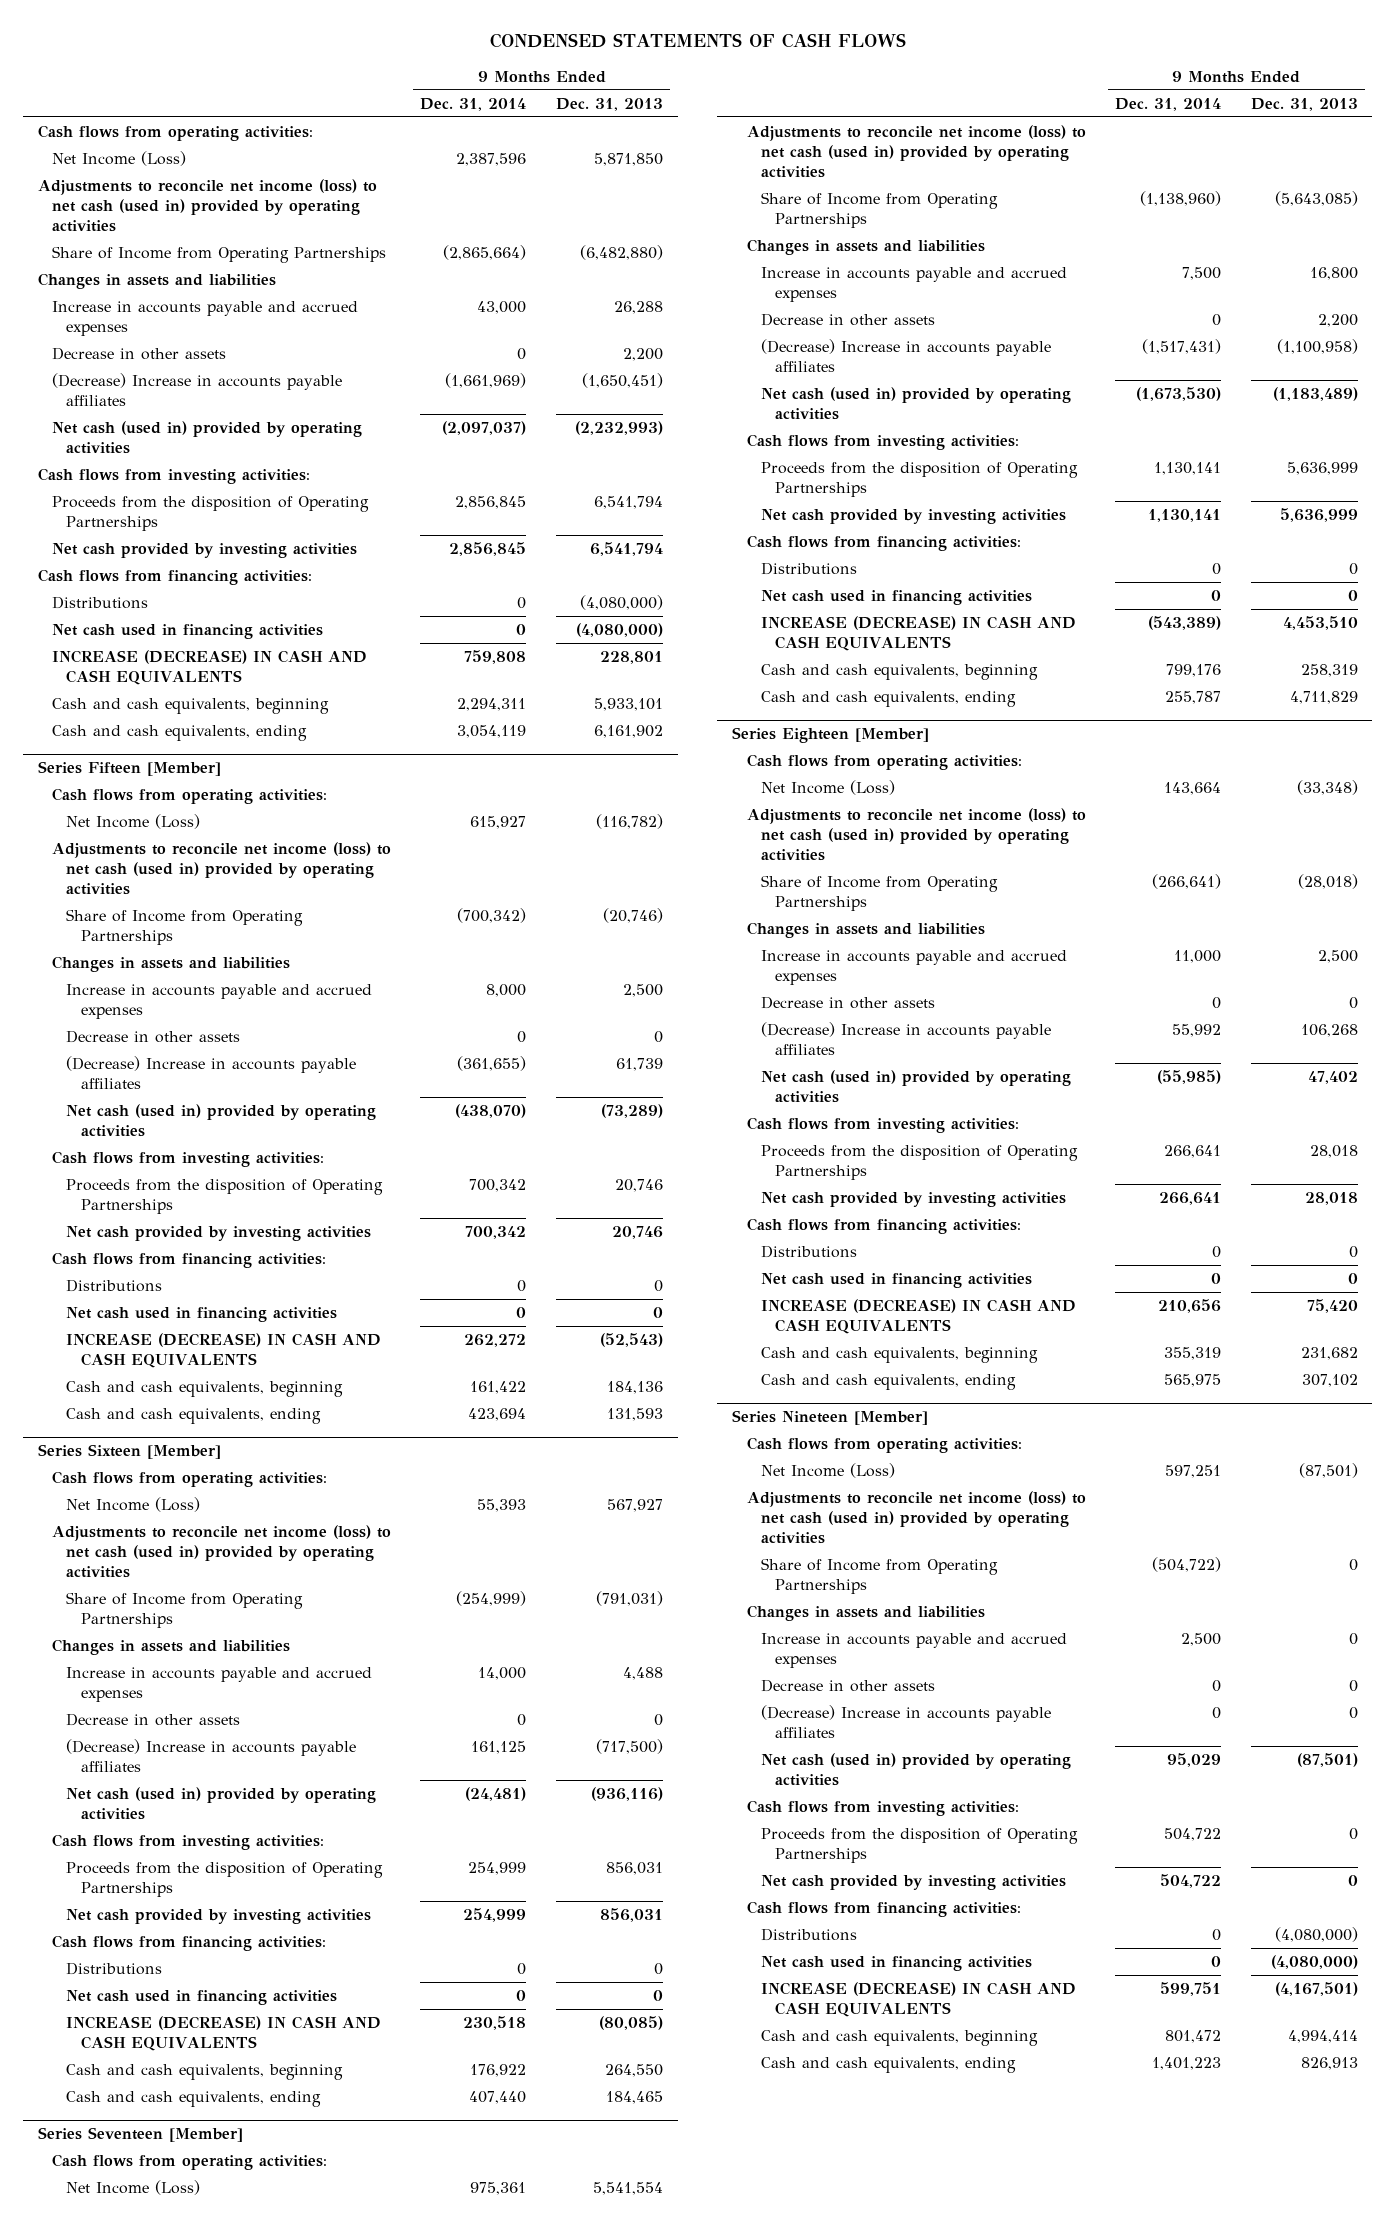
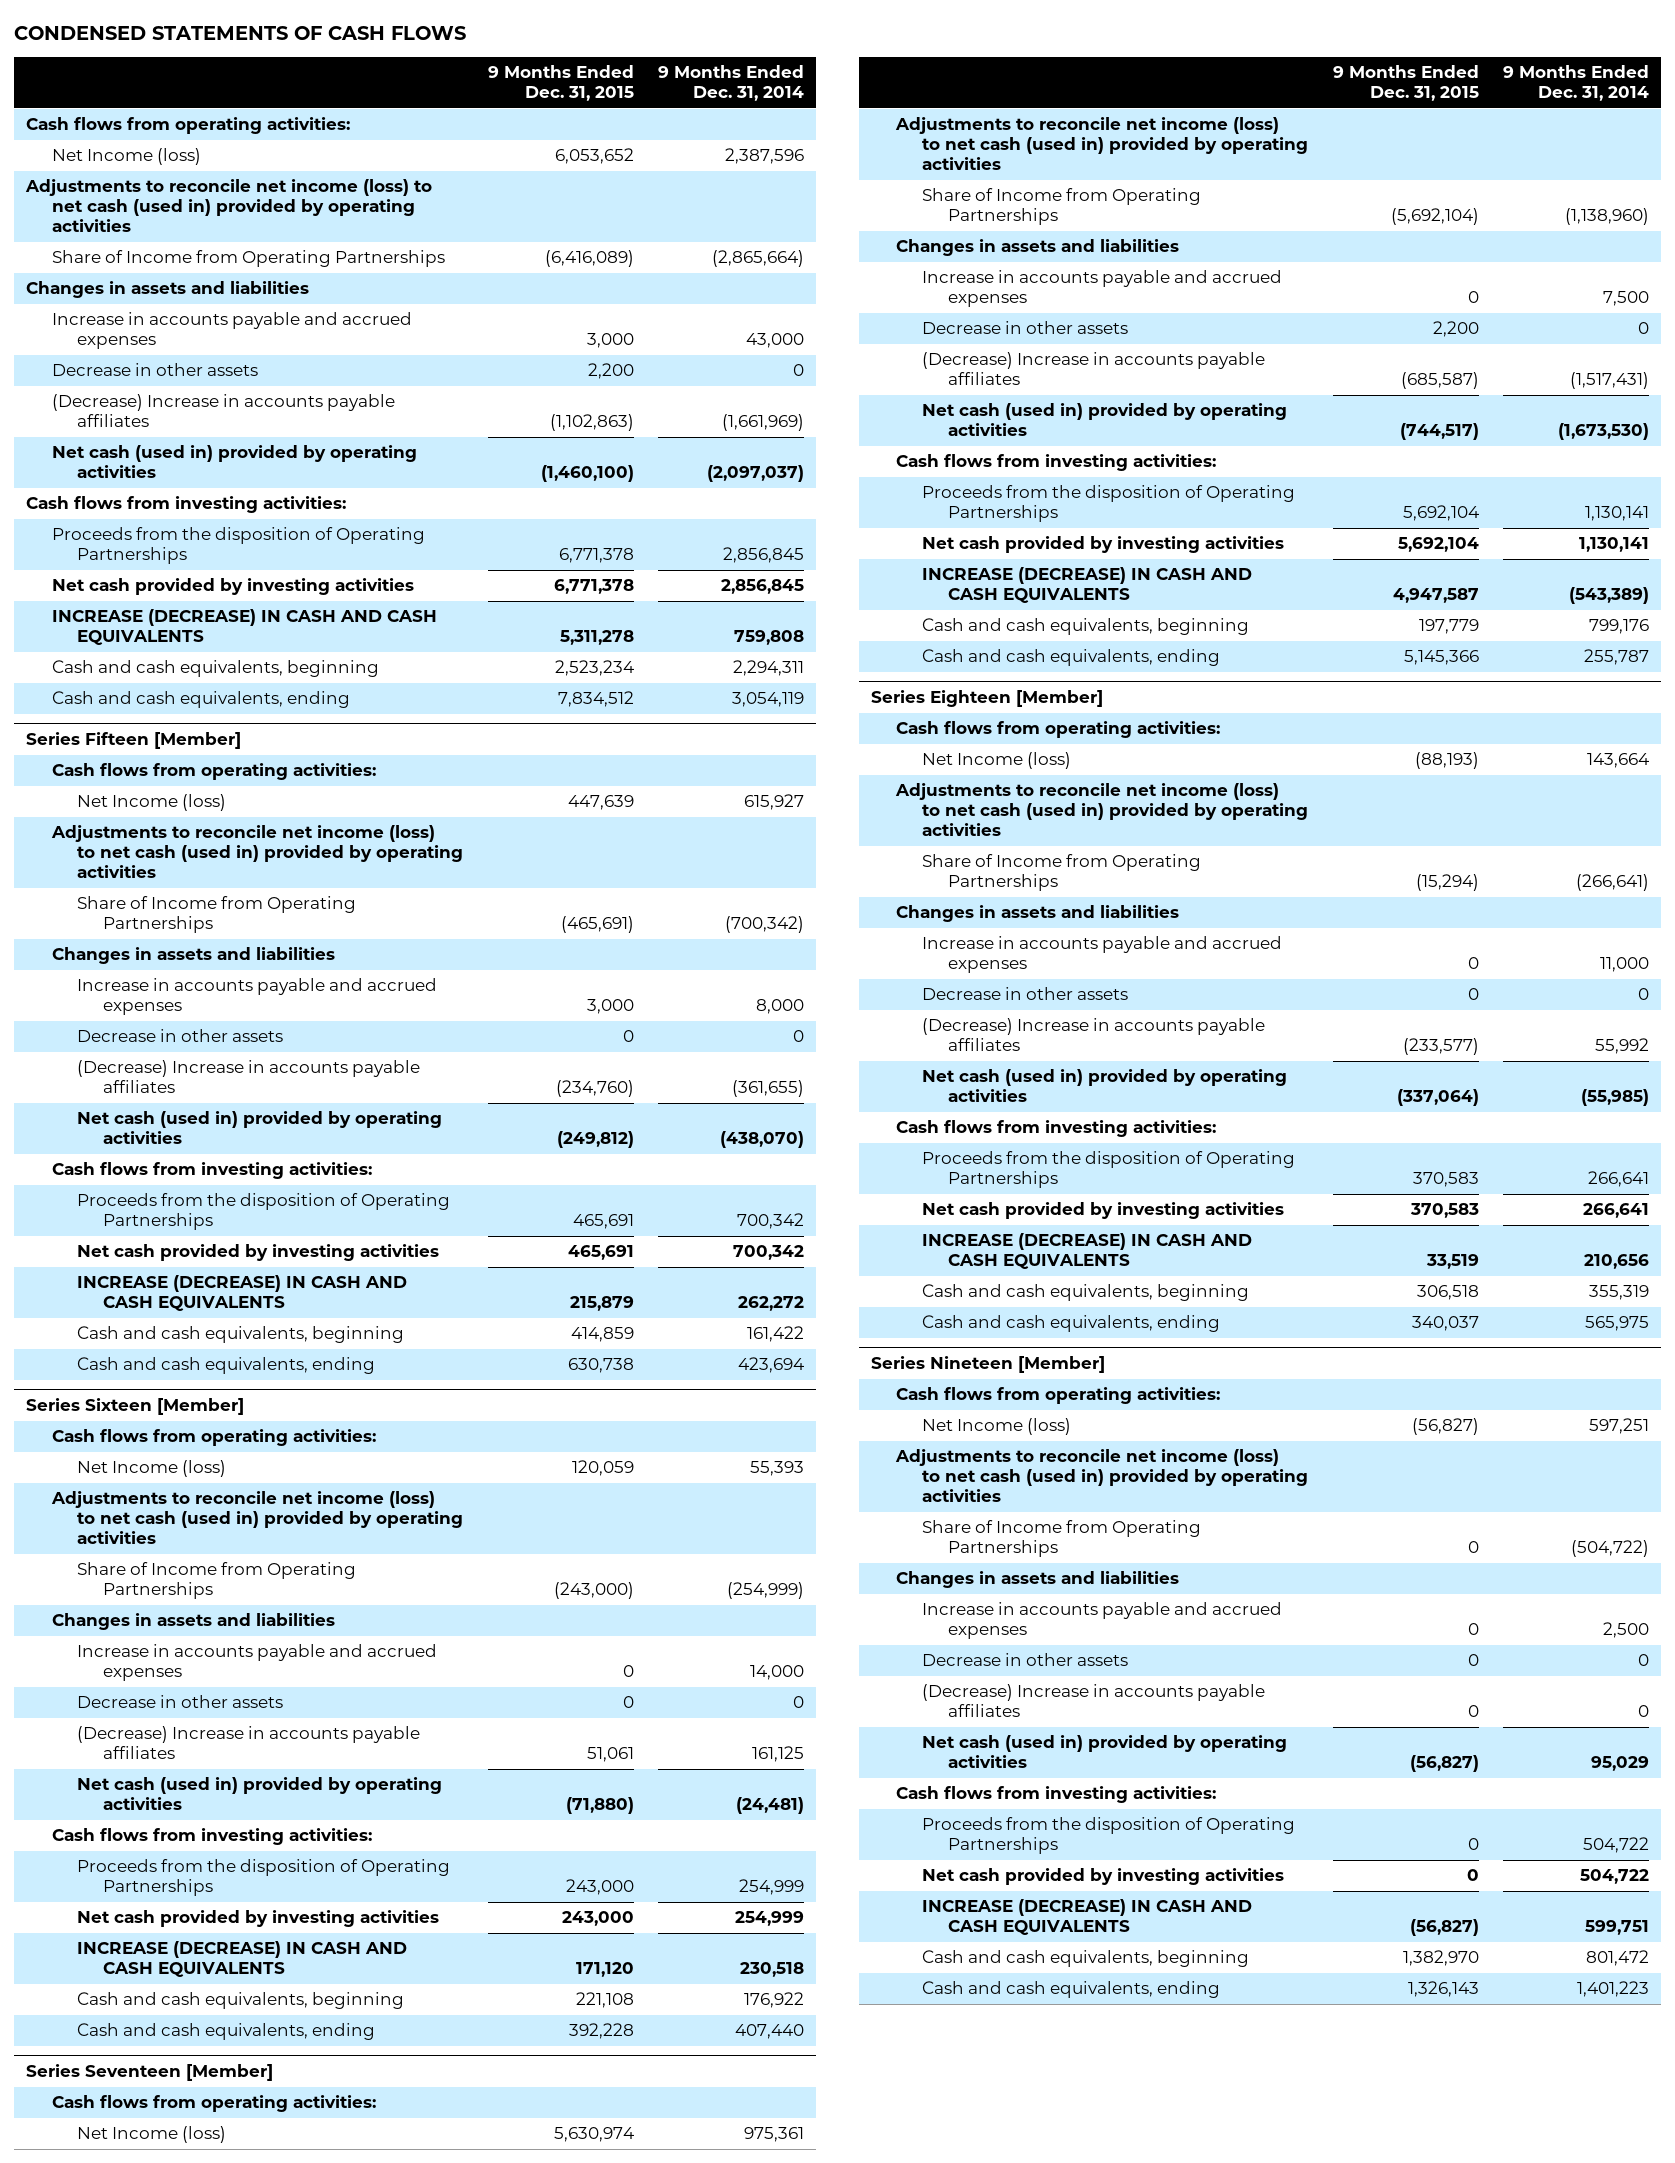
[555,97,663,111] Dec. 31, 2013 -> none
none -> [487,65,634,101] 9 Months Ended Dec. 31, 2015
[51,150,186,166] Net Income (Loss) -> [51,148,201,166] Net Income (loss)
[37,568,312,585] Cash flows from financing activities: -> none
[51,595,148,609] Distributions -> none
[51,623,323,639] Net cash used in financing activities -> none
[66,813,201,829] Net Income (Loss) -> [77,794,227,812] Net Income (loss)
[51,1251,326,1268] Cash flows from financing activities: -> none
[66,1278,163,1292] Distributions -> none
[66,1306,338,1322] Net cash used in financing activities -> none
[66,1496,201,1512] Net Income (Loss) -> [77,1460,227,1478] Net Income (loss)
[51,1934,326,1951] Cash flows from financing activities: -> none
[66,1961,163,1975] Distributions -> none
[66,1989,338,2005] Net cash used in financing activities -> none
[66,2179,201,2195] Net Income (Loss) -> [77,2126,227,2144] Net Income (loss)
[746,534,1021,551] Cash flows from financing activities: -> none
[760,561,857,575] Distributions -> none
[760,589,1032,605] Net cash used in financing activities -> none
[760,779,895,795] Net Income (Loss) -> [922,752,1072,770] Net Income (loss)
[746,1217,1021,1234] Cash flows from financing activities: -> none
[760,1244,857,1258] Distributions -> none
[760,1272,1032,1288] Net cash used in financing activities -> none
[760,1462,895,1478] Net Income (Loss) -> [922,1418,1072,1436] Net Income (loss)
[746,1900,1021,1917] Cash flows from financing activities: -> none
[760,1927,857,1941] Distributions -> none
[760,1955,1032,1971] Net cash used in financing activities -> none

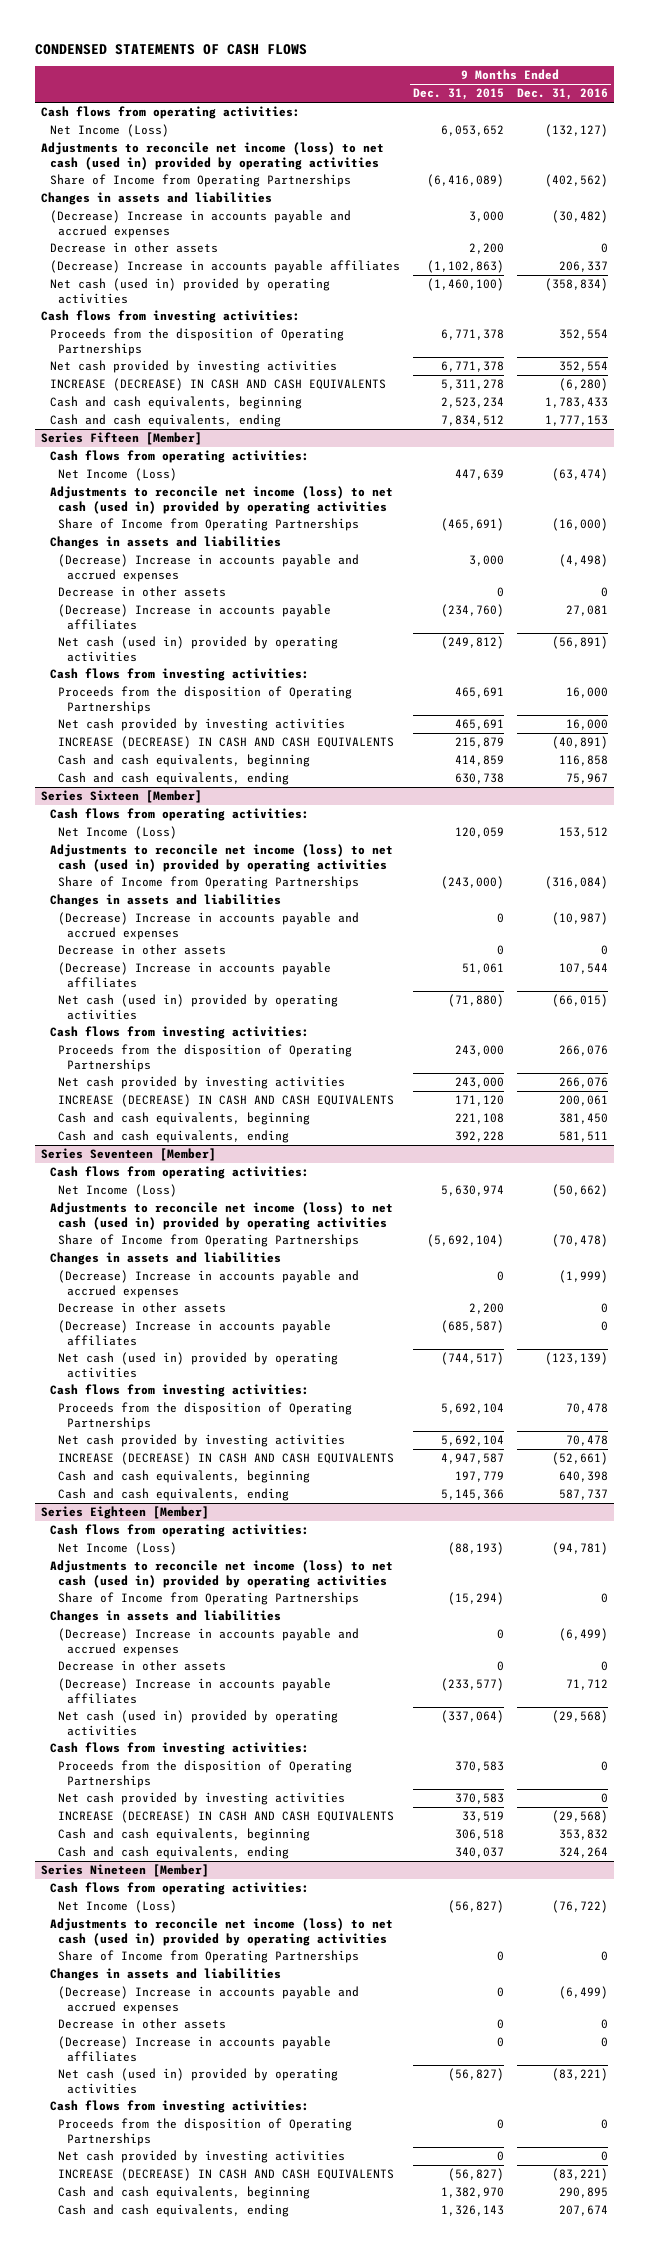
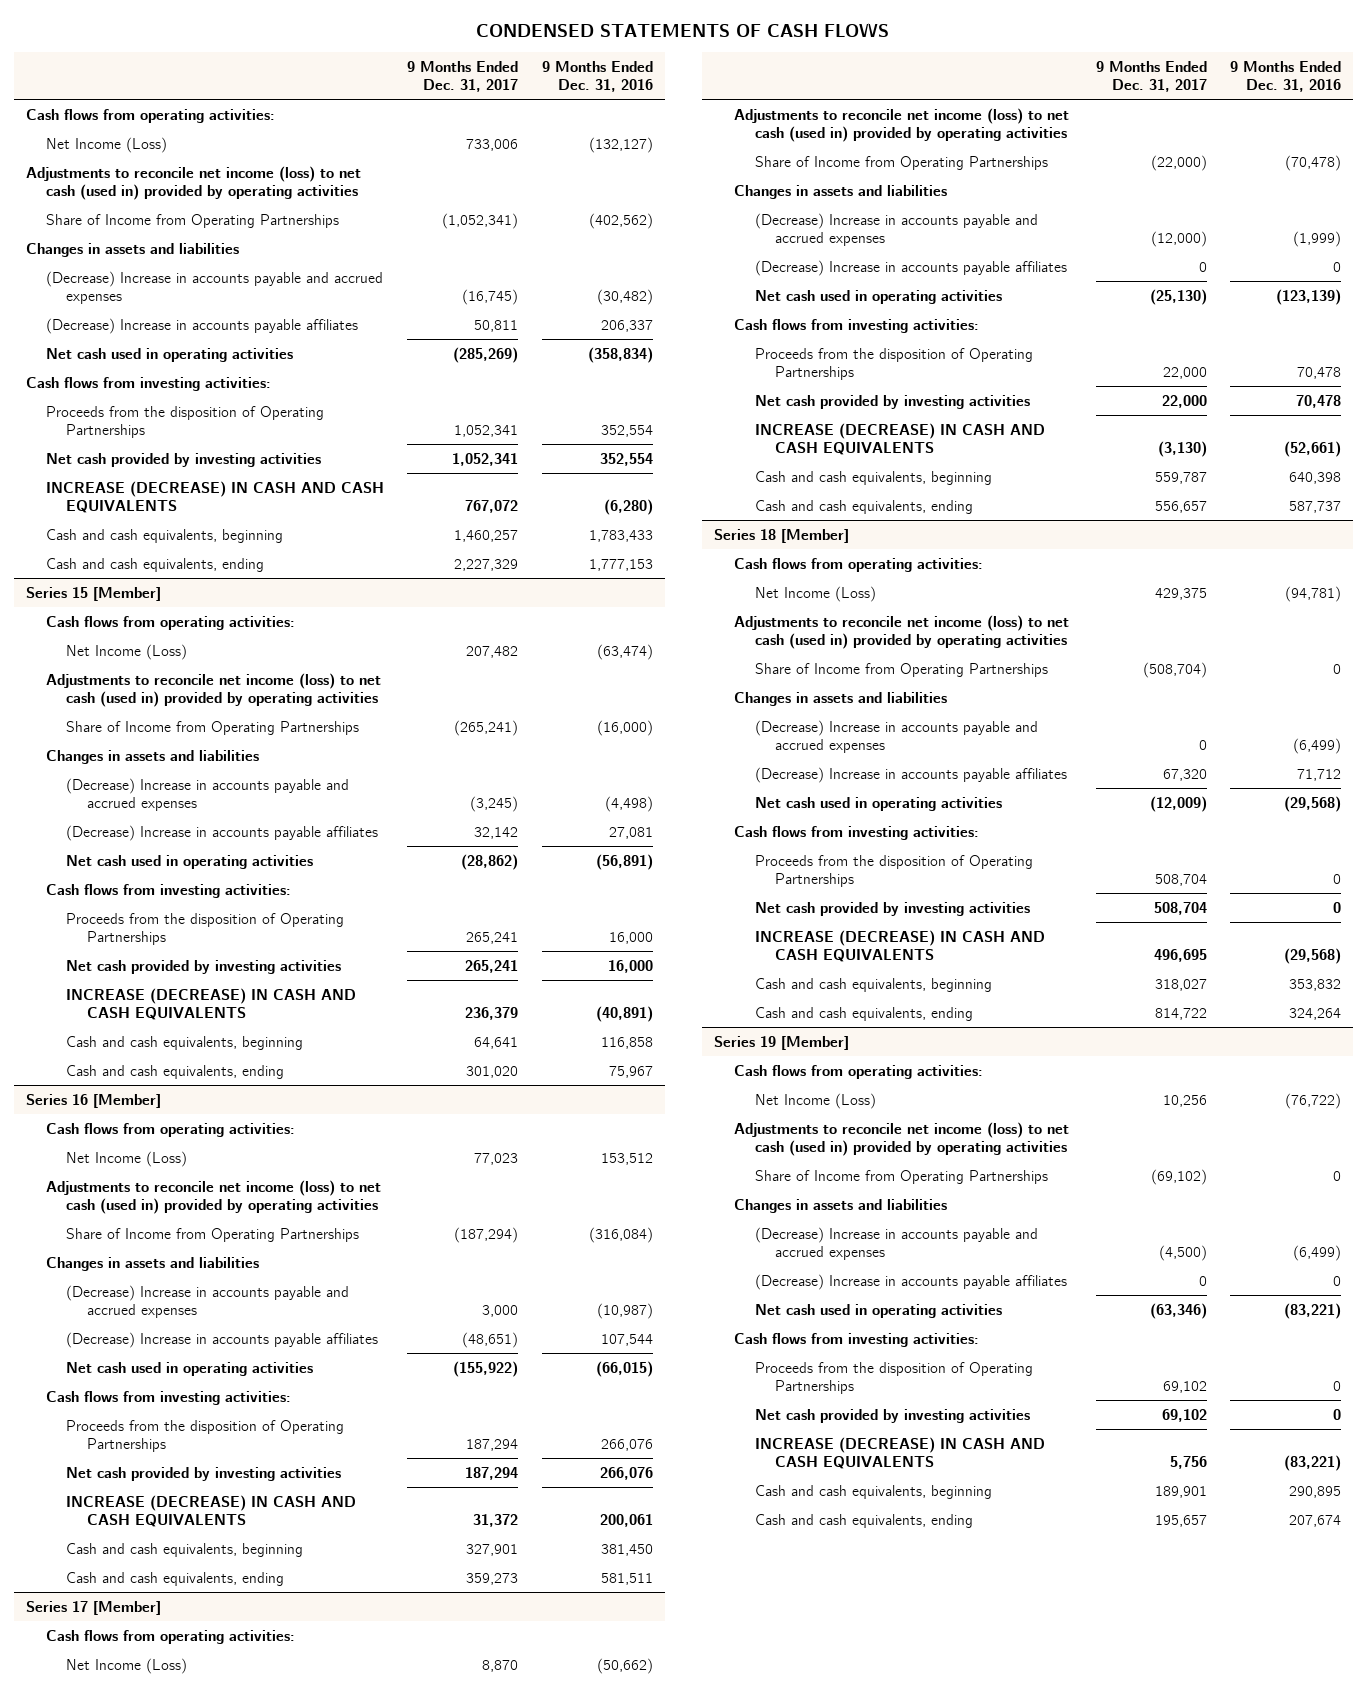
[412,88,504,101] Dec. 31, 2015 -> none
none -> [407,60,519,93] 9 Months Ended Dec. 31, 2017
[49,242,218,254] Decrease in other assets -> none
[49,278,330,304] Net cash (used in) provided by operating activities -> [45,347,293,362] Net cash used in operating activities
[41,432,203,446] Series Fifteen [Member] -> [25,586,161,601] Series 15 [Member]
[58,586,227,598] Decrease in other assets -> none
[58,636,339,662] Net cash (used in) provided by operating activities -> [66,854,314,869] Net cash used in operating activities
[41,790,203,804] Series Sixteen [Member] -> [25,1093,161,1108] Series 16 [Member]
[58,944,227,956] Decrease in other assets -> none
[58,994,339,1020] Net cash (used in) provided by operating activities -> [66,1361,314,1376] Net cash used in operating activities
[41,1148,217,1162] Series Seventeen [Member] -> [25,1600,161,1615] Series 17 [Member]
[58,1302,227,1314] Decrease in other assets -> none
[58,1352,339,1378] Net cash (used in) provided by operating activities -> [754,289,1002,304] Net cash used in operating activities
[41,1506,210,1520] Series Eighteen [Member] -> [713,528,849,543] Series 18 [Member]
[58,1660,227,1672] Decrease in other assets -> none
[58,1710,339,1736] Net cash (used in) provided by operating activities -> [754,796,1002,811] Net cash used in operating activities
[41,1864,210,1878] Series Nineteen [Member] -> [713,1035,849,1050] Series 19 [Member]
[58,2018,227,2030] Decrease in other assets -> none
[58,2068,339,2094] Net cash (used in) provided by operating activities -> [754,1303,1002,1318] Net cash used in operating activities

